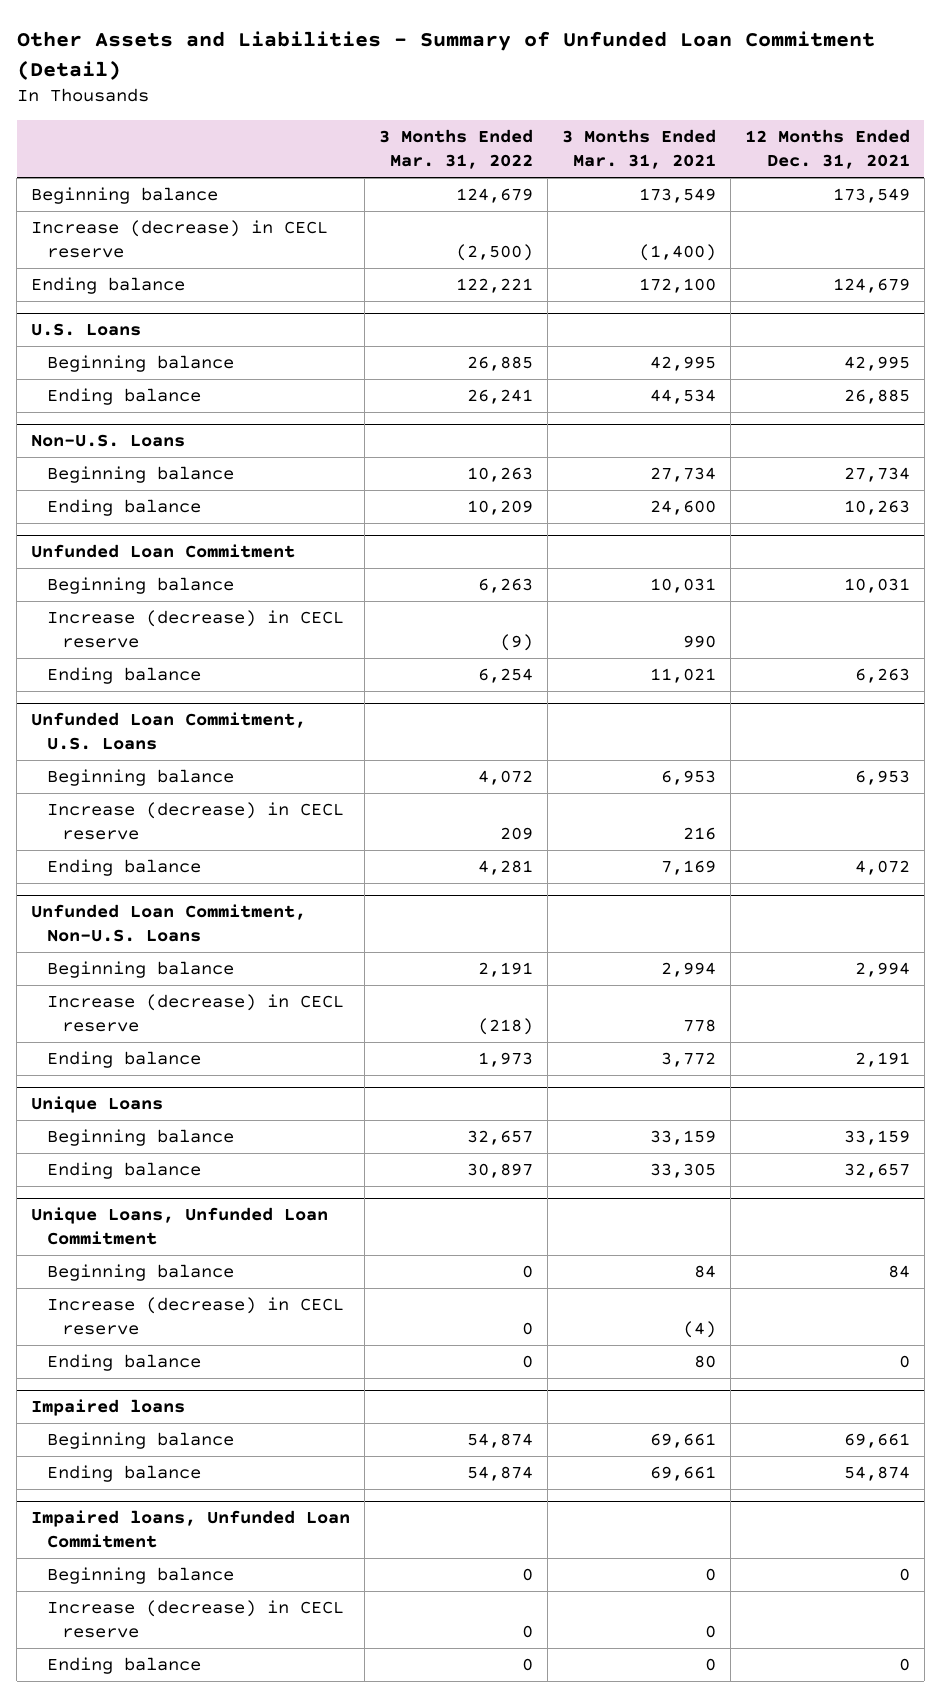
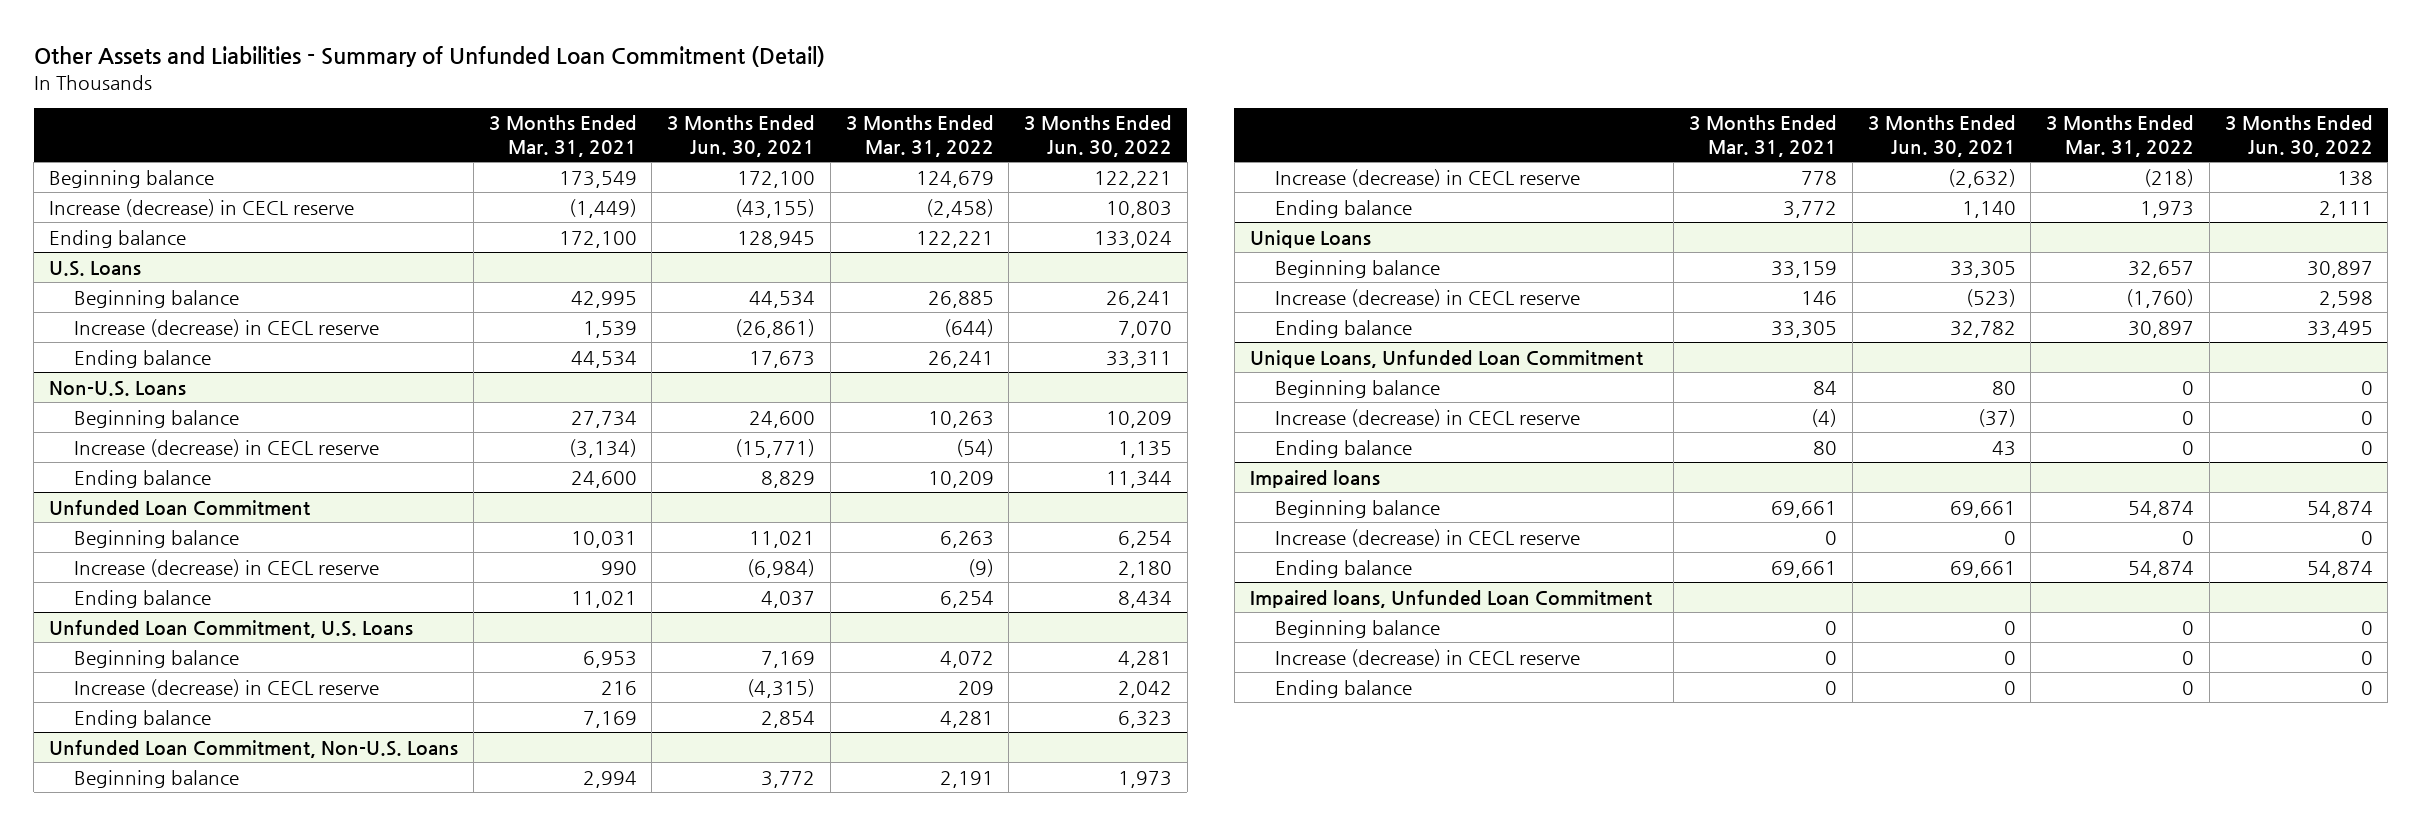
[744,129,910,170] 12 Months Ended Dec. 31, 2021 -> none
none -> [667,115,816,157] 3 Months Ended Jun. 30, 2021
none -> [1024,115,1173,157] 3 Months Ended Jun. 30, 2022
[455,244,533,262] (2,500) -> [925,198,994,218] (2,458)
[638,244,716,262] (1,400) -> [568,198,637,218] (1,449)
none -> [74,318,380,337] Increase (decrease) in CECL reserve
none -> [74,438,380,457] Increase (decrease) in CECL reserve
none -> [1274,288,1580,307] Increase (decrease) in CECL reserve
none -> [1274,528,1580,547] Increase (decrease) in CECL reserve

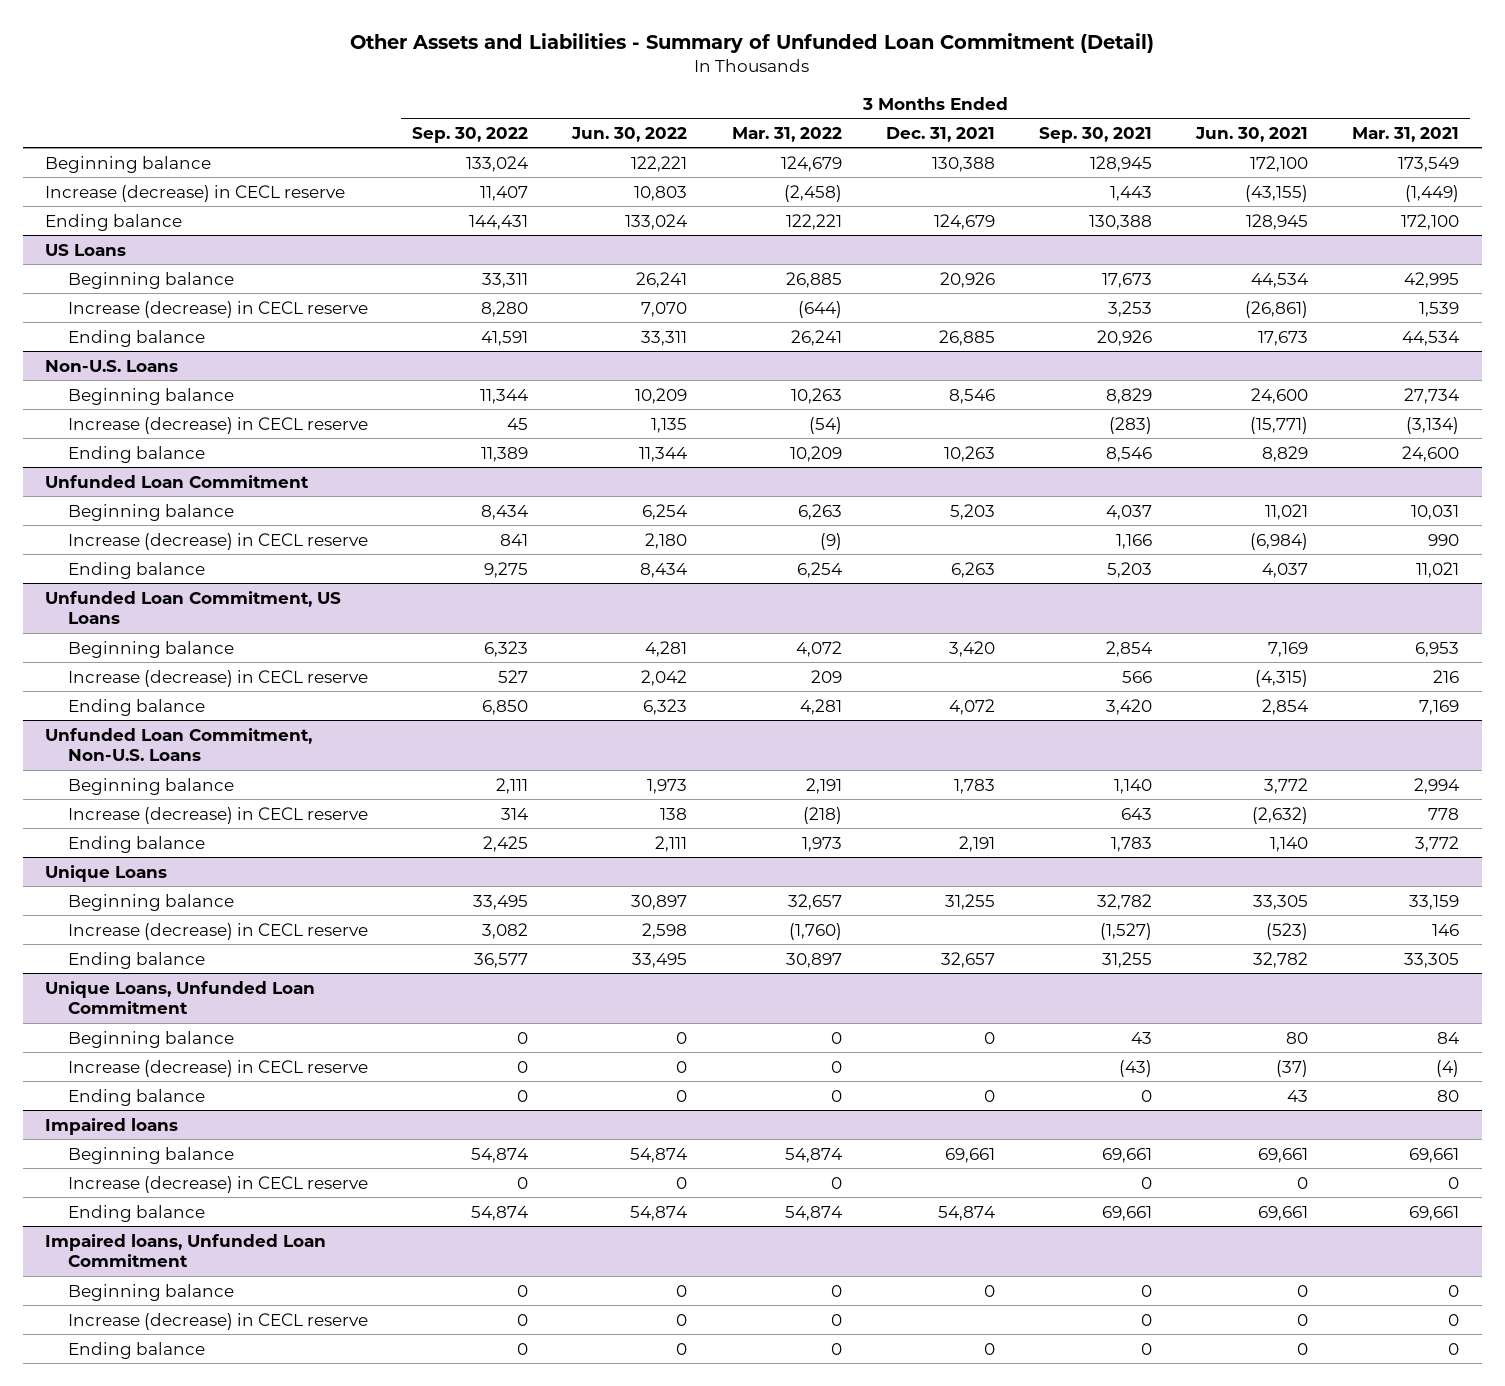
none -> [412,126,529,143] Sep. 30, 2022
none -> [885,126,995,142] Dec. 31, 2021
none -> [1039,126,1153,143] Sep. 30, 2021
[49,260,142,276] U.S. Loans -> [45,243,127,256] US Loans
[49,619,414,638] Unfunded Loan Commitment, U.S. Loans -> [45,590,342,625] Unfunded Loan Commitment, US Loans

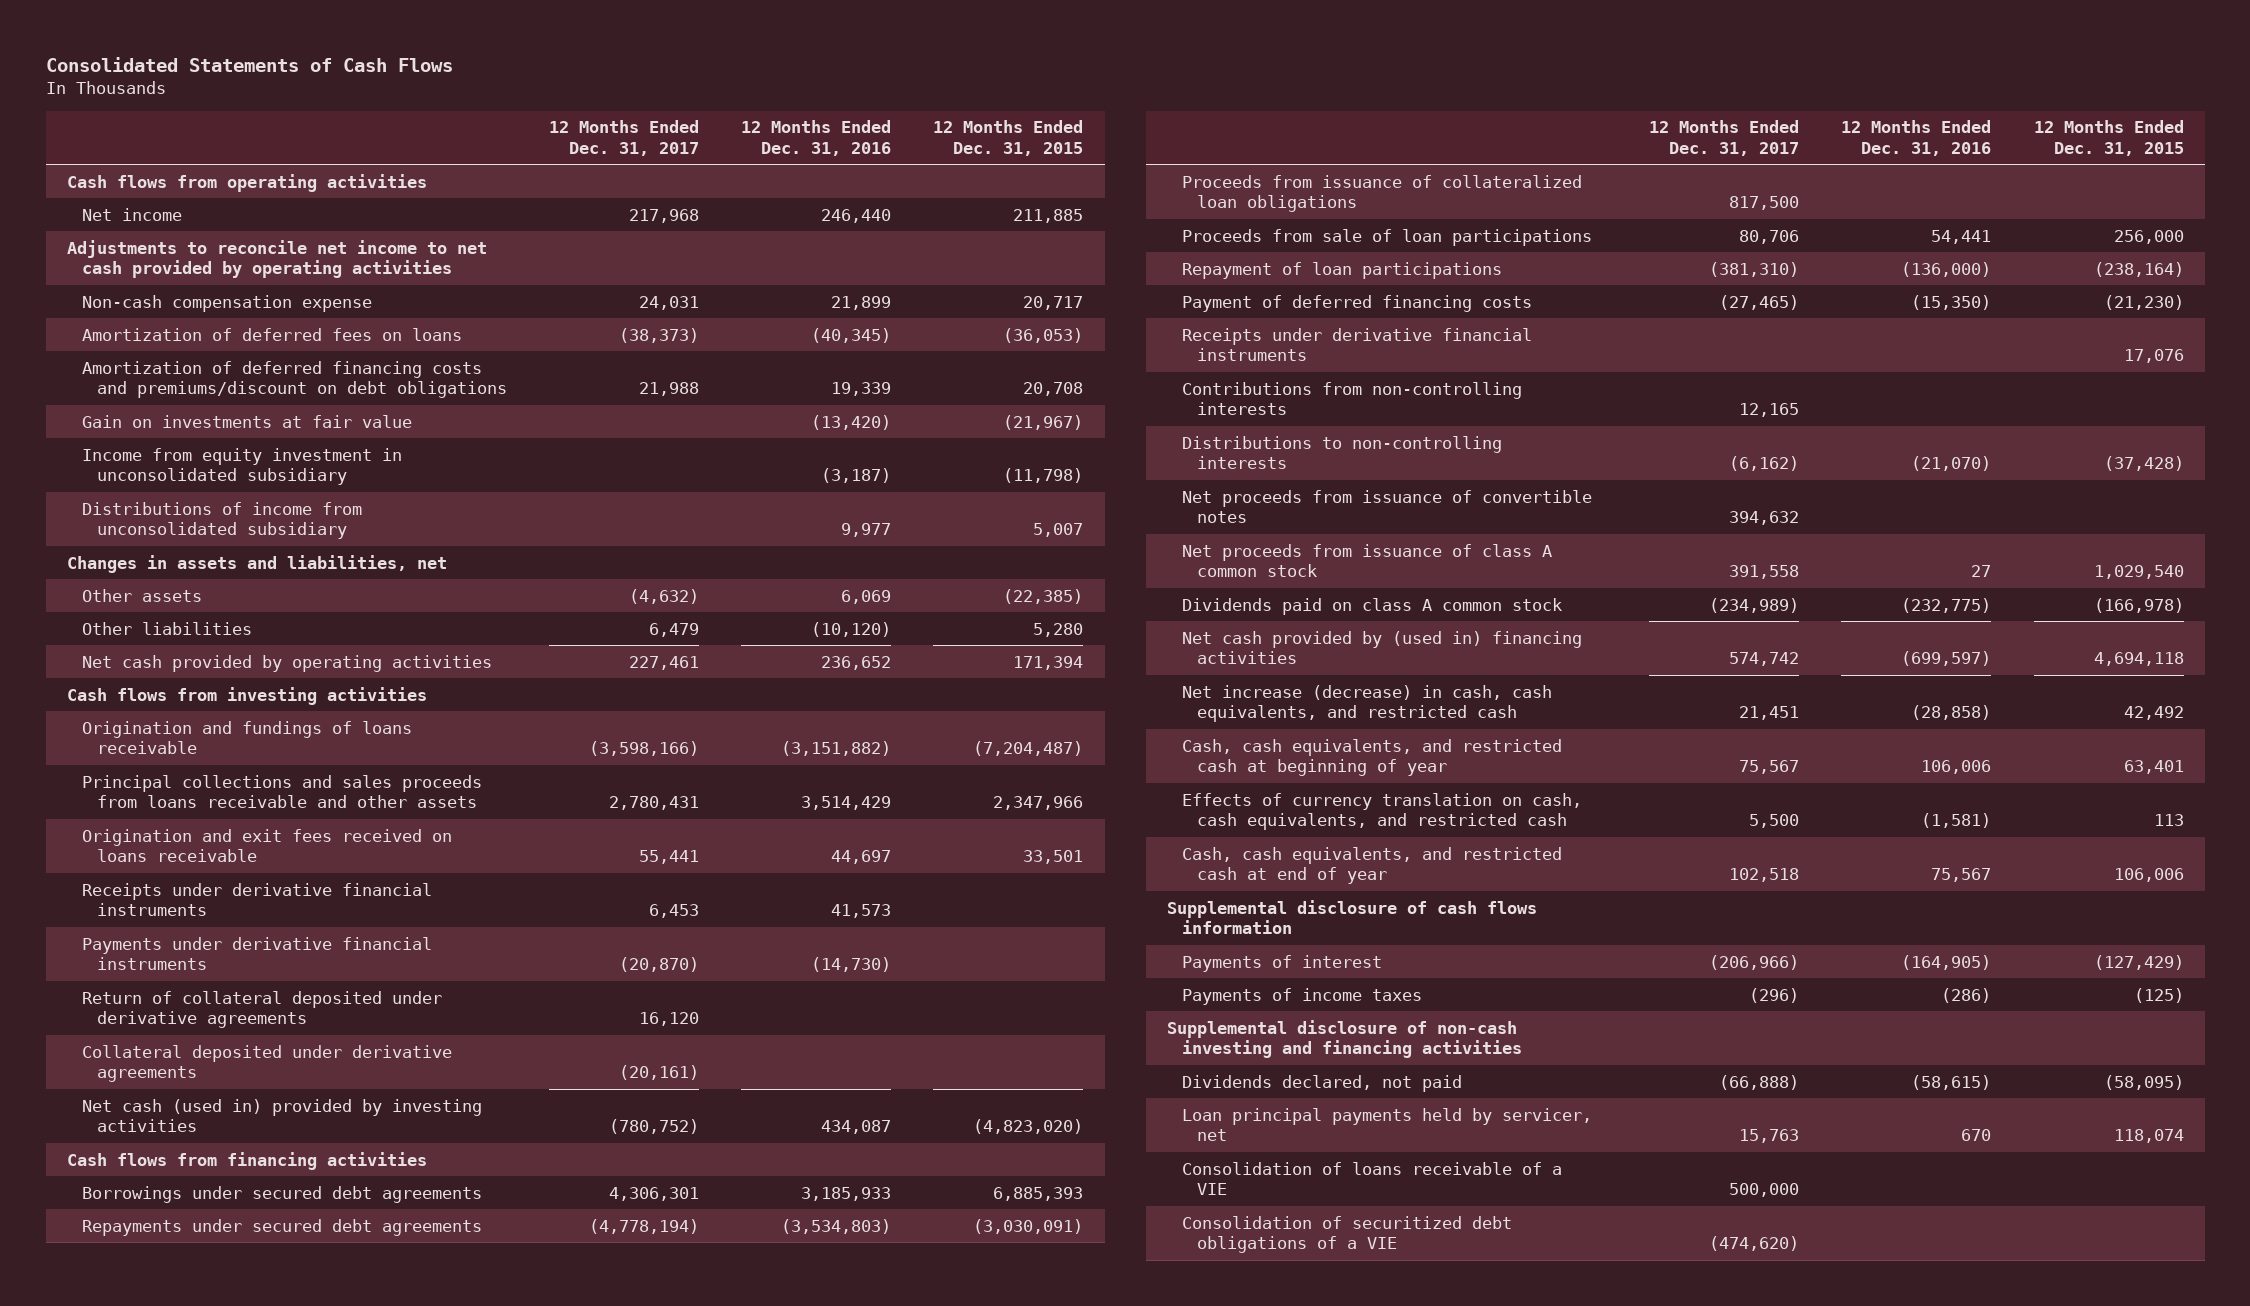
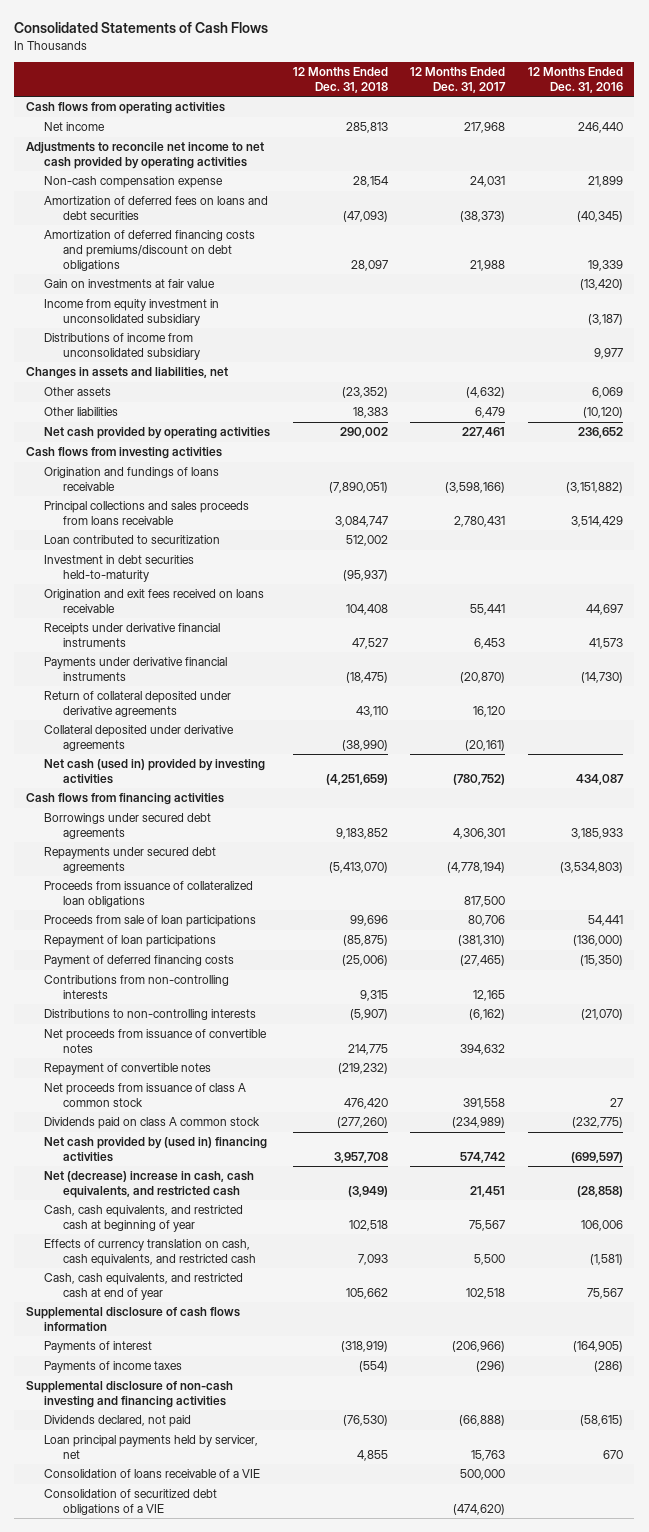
[933,120,1084,156] 12 Months Ended Dec. 31, 2015 -> none
none -> [292,67,388,94] 12 Months Ended Dec. 31, 2018
[82,327,463,341] Amortization of deferred fees on loans -> [44,196,269,220] Amortization of deferred fees on loans and debt securities
[82,774,483,809] Principal collections and sales proceeds from loans receivable and other assets -> [44,501,250,525] Principal collections and sales proceeds from loans receivable
none -> [44,535,221,545] Loan contributed to securitization
none -> [44,555,195,582] Investment in debt securities held-to-maturity
[1182,327,1533,362] Receipts under derivative financial instruments -> none
none -> [44,1063,212,1076] Repayment of convertible notes
[1182,684,1553,723] Net increase (decrease) in cash, cash equivalents, and restricted cash -> [44,1171,255,1198] Net (decrease) increase in cash, cash equivalents, and restricted cash

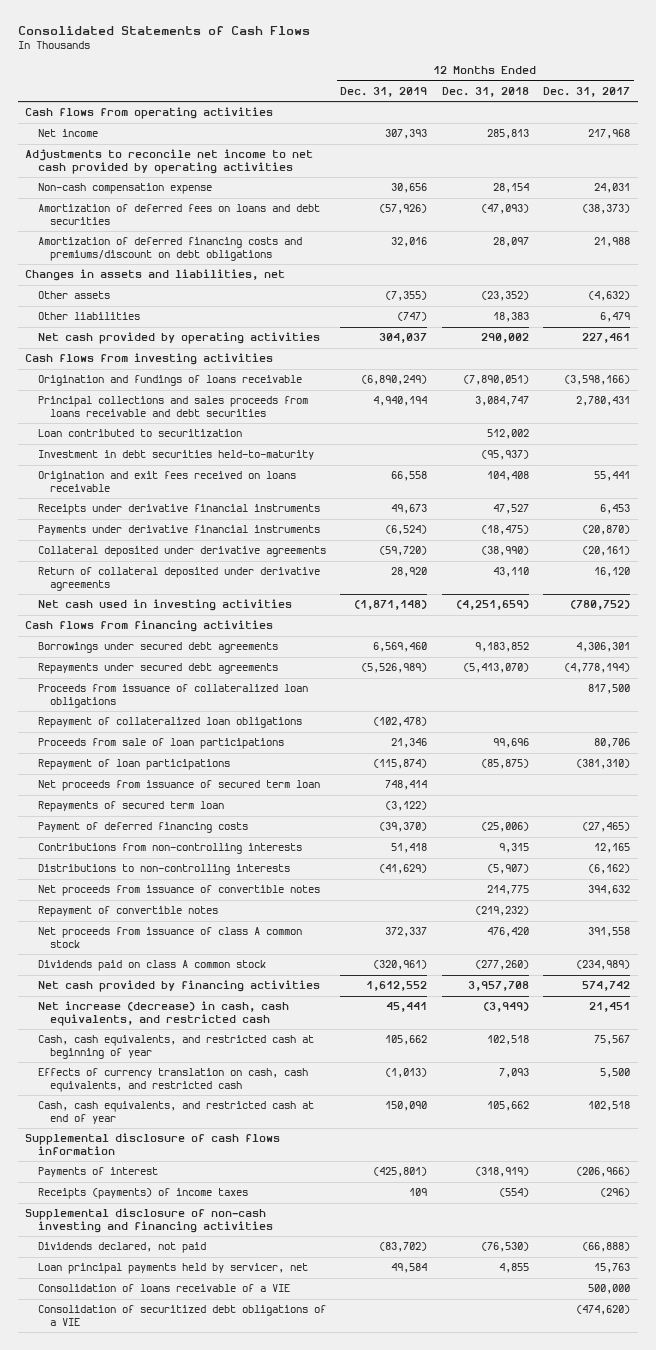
[527,67,623,94] 12 Months Ended Dec. 31, 2016 -> none
none -> [340,86,428,97] Dec. 31, 2019
[44,279,216,289] Gain on investments at fair value -> none
[44,299,220,326] Income from equity investment in unconsolidated subsidiary -> none
[44,333,200,360] Distributions of income from unconsolidated subsidiary -> none
[44,501,250,525] Principal collections and sales proceeds from loans receivable -> [37,396,308,418] Principal collections and sales proceeds from loans receivable and debt securities
[44,691,232,717] Return of collateral deposited under derivative agreements -> [37,567,320,592] Return of collateral deposited under derivative agreements
[44,759,266,784] Net cash (used in) provided by investing activities -> [37,599,292,612] Net cash used in investing activities
none -> [37,717,302,729] Repayment of collateralized loan obligations
none -> [37,780,320,792] Net proceeds from issuance of secured term loan
none -> [37,801,224,813] Repayments of secured term loan
[44,1137,268,1162] Net cash provided by (used in) financing activities -> [37,980,320,993] Net cash provided by financing activities
[44,1171,255,1198] Net (decrease) increase in cash, cash equivalents, and restricted cash -> [37,1001,289,1027] Net increase (decrease) in cash, cash equivalents, and restricted cash
[44,1361,183,1374] Payments of income taxes -> [37,1188,248,1200] Receipts (payments) of income taxes

